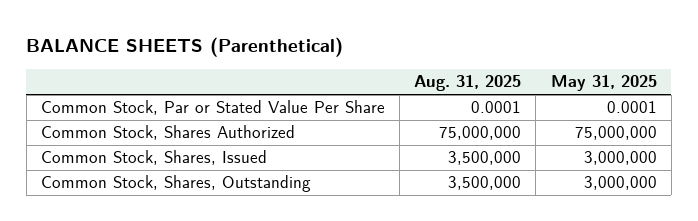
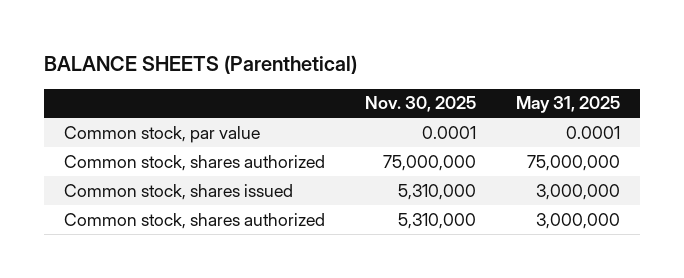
[414,75,522,92] Aug. 31, 2025 -> none
none -> [364,96,476,113] Nov. 30, 2025
[41,100,386,116] Common Stock, Par or Stated Value Per Share -> [63,125,260,143] Common stock, par value
[41,125,296,141] Common Stock, Shares Authorized -> [63,154,325,171] Common stock, shares authorized
[41,150,268,166] Common Stock, Shares, Issued -> [63,183,293,200] Common stock, shares issued
[41,175,312,193] Common Stock, Shares, Outstanding -> [63,212,325,229] Common stock, shares authorized

